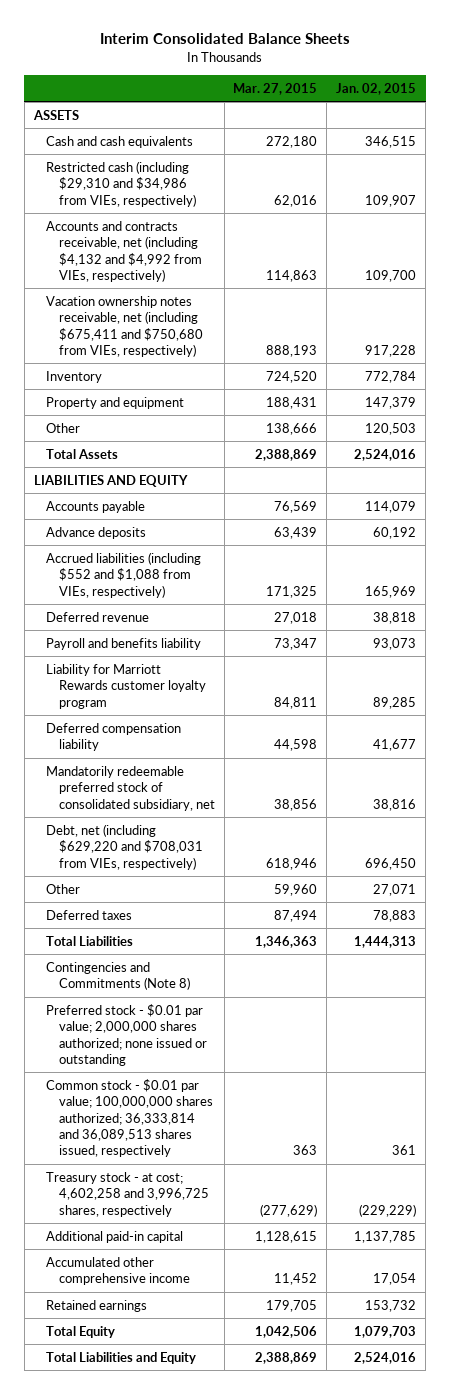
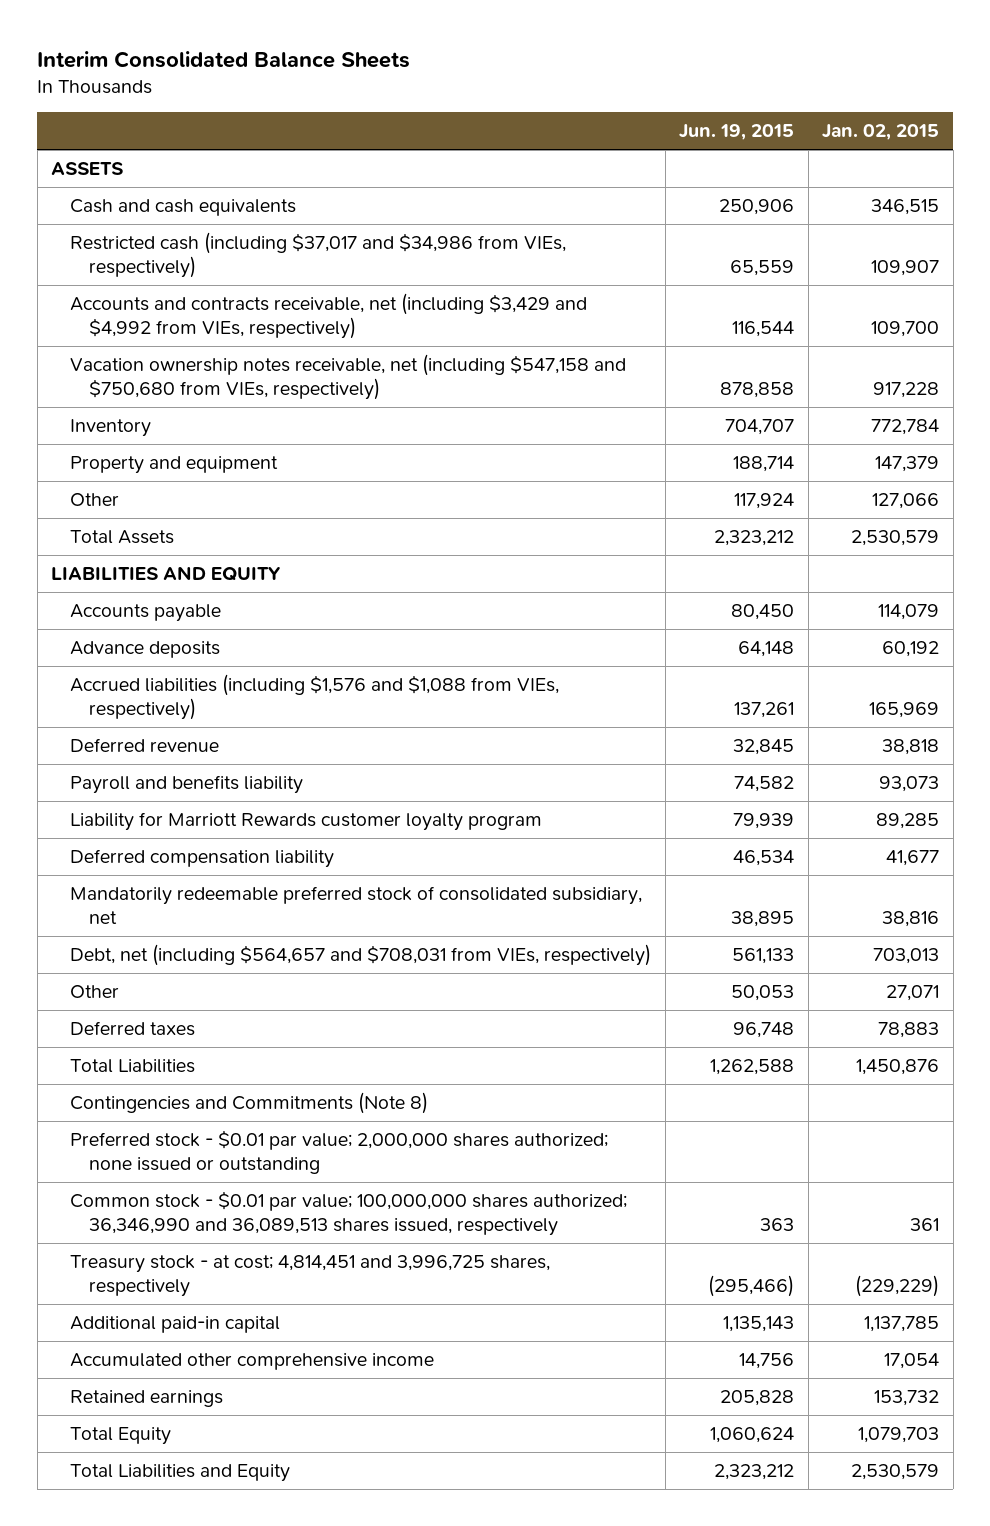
[233,82,318,95] Mar. 27, 2015 -> none
none -> [679,124,795,141] Jun. 19, 2015
[46,160,196,207] Restricted cash (including $29,310 and $34,986 from VIEs, respectively) -> [69,232,566,278] Restricted cash (including $37,017 and $34,986 from VIEs, respectively)
[46,220,202,282] Accounts and contracts receivable, net (including $4,132 and $4,992 from VIEs, respectively) -> [69,293,587,339] Accounts and contracts receivable, net (including $3,429 and $4,992 from VIEs, respectively)
[46,295,203,357] Vacation ownership notes receivable, net (including $675,411 and $750,680 from VIEs, respectively) -> [69,354,626,400] Vacation ownership notes receivable, net (including $547,158 and $750,680 from VIEs, respectively)
[365,422,417,435] 120,503 -> [872,493,940,510] 127,066
[354,448,417,461] 2,524,016 -> [851,530,940,547] 2,530,579
[46,551,202,598] Accrued liabilities (including $552 and $1,088 from VIEs, respectively) -> [69,674,559,720] Accrued liabilities (including $1,576 and $1,088 from VIEs, respectively)
[46,823,203,870] Debt, net (including $629,220 and $708,031 from VIEs, respectively) -> [69,944,651,967] Debt, net (including $564,657 and $708,031 from VIEs, respectively)
[365,857,417,870] 696,450 -> [873,948,940,965] 703,013
[354,935,417,948] 1,444,313 -> [856,1059,940,1076] 1,450,876
[46,1078,213,1158] Common stock - $0.01 par value; 100,000,000 shares authorized; 36,333,814 and 36,089,513 shares issued, respectively -> [69,1191,627,1236] Common stock - $0.01 par value; 100,000,000 shares authorized; 36,346,990 and 36,089,513 shares issued, respectively
[46,1171,209,1217] Treasury stock - at cost; 4,602,258 and 3,996,725 shares, respectively -> [69,1255,550,1297] Treasury stock - at cost; 4,814,451 and 3,996,725 shares, respectively
[354,1351,417,1364] 2,524,016 -> [851,1464,940,1481] 2,530,579

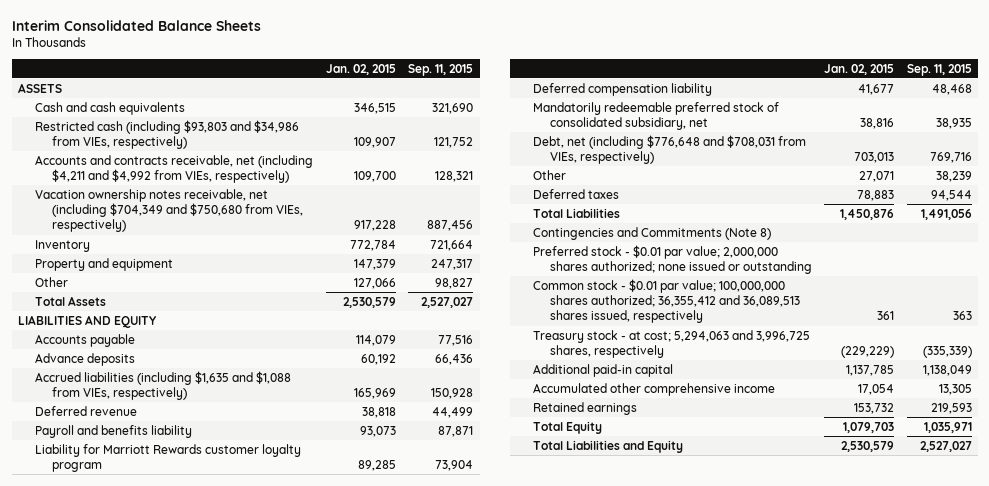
[679,124,795,141] Jun. 19, 2015 -> none
none -> [408,63,474,76] Sep. 11, 2015
[69,232,566,278] Restricted cash (including $37,017 and $34,986 from VIEs, respectively) -> [34,119,299,150] Restricted cash (including $93,803 and $34,986 from VIEs, respectively)
[69,293,587,339] Accounts and contracts receivable, net (including $3,429 and $4,992 from VIEs, respectively) -> [34,154,313,184] Accounts and contracts receivable, net (including $4,211 and $4,992 from VIEs, respectively)
[69,354,626,400] Vacation ownership notes receivable, net (including $547,158 and $750,680 from VIEs, respectively) -> [34,188,303,233] Vacation ownership notes receivable, net (including $704,349 and $750,680 from VIEs, respectively)
[69,674,559,720] Accrued liabilities (including $1,576 and $1,088 from VIEs, respectively) -> [34,370,291,401] Accrued liabilities (including $1,635 and $1,088 from VIEs, respectively)
[69,944,651,967] Debt, net (including $564,657 and $708,031 from VIEs, respectively) -> [533,134,807,165] Debt, net (including $776,648 and $708,031 from VIEs, respectively)
[69,1191,627,1236] Common stock - $0.01 par value; 100,000,000 shares authorized; 36,346,990 and 36,089,513 shares issued, respectively -> [533,278,801,324] Common stock - $0.01 par value; 100,000,000 shares authorized; 36,355,412 and 36,089,513 shares issued, respectively
[69,1255,550,1297] Treasury stock - at cost; 4,814,451 and 3,996,725 shares, respectively -> [533,329,811,359] Treasury stock - at cost; 5,294,063 and 3,996,725 shares, respectively

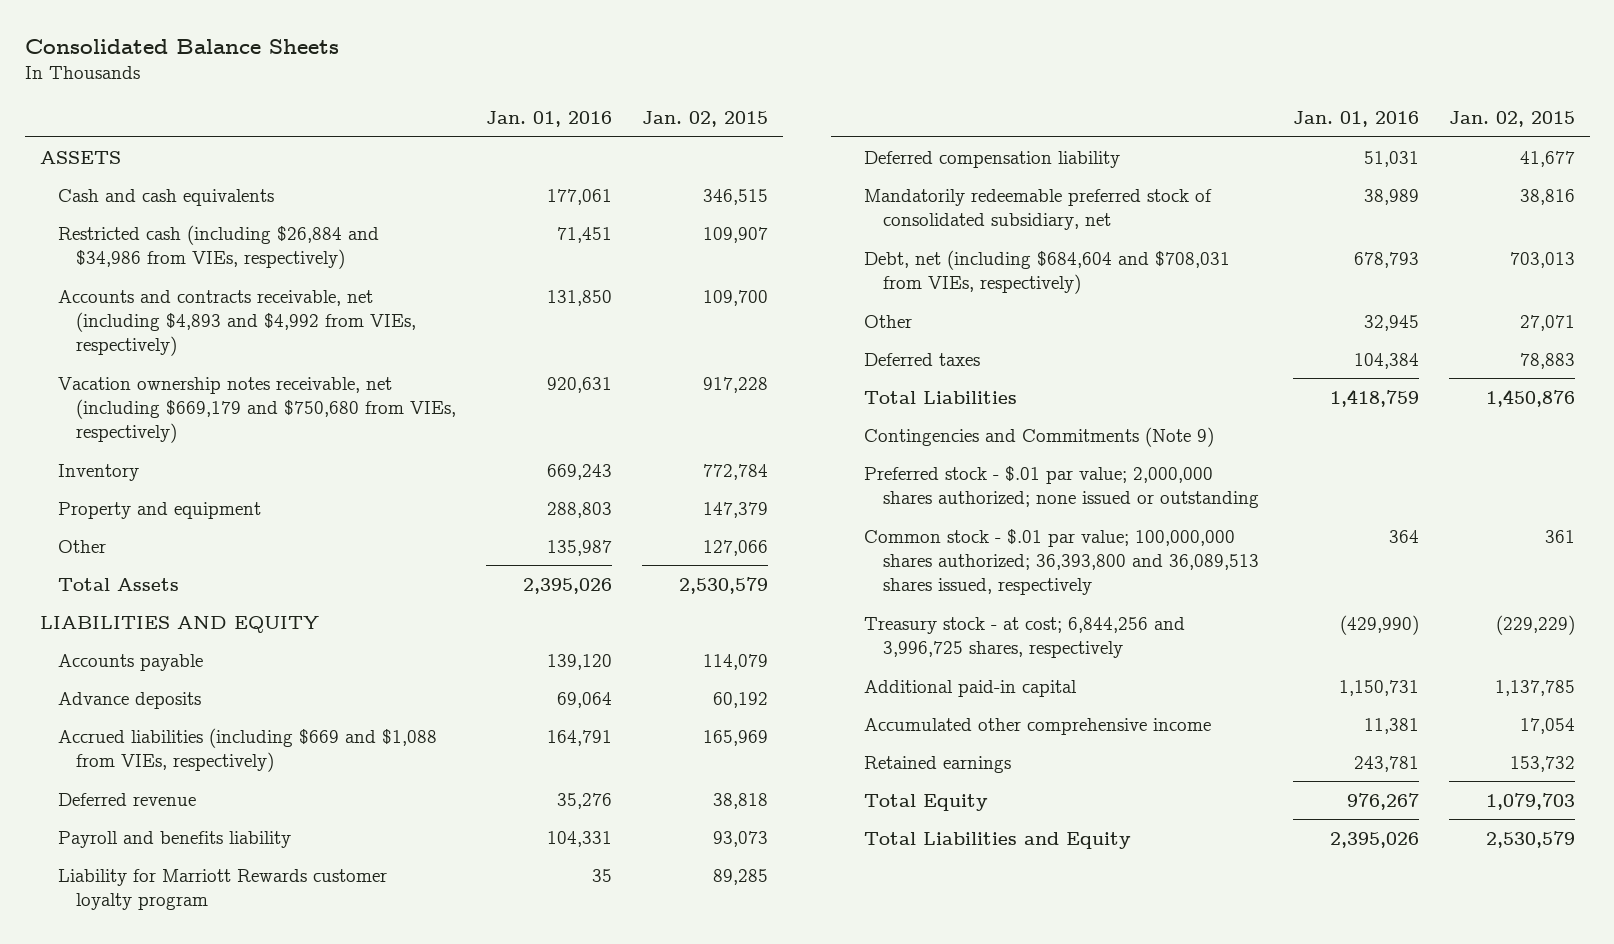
[11,19,261,31] Interim Consolidated Balance Sheets -> [24,38,339,54] Consolidated Balance Sheets
[408,63,474,76] Sep. 11, 2015 -> none
none -> [486,111,613,128] Jan. 01, 2016
[34,119,299,150] Restricted cash (including $93,803 and $34,986 from VIEs, respectively) -> [57,224,379,269] Restricted cash (including $26,884 and $34,986 from VIEs, respectively)
[34,154,313,184] Accounts and contracts receivable, net (including $4,211 and $4,992 from VIEs, respectively) -> [57,289,417,357] Accounts and contracts receivable, net (including $4,893 and $4,992 from VIEs, respectively)
[34,188,303,233] Vacation ownership notes receivable, net (including $704,349 and $750,680 from VIEs, respectively) -> [57,376,457,444] Vacation ownership notes receivable, net (including $669,179 and $750,680 from VIEs, respectively)
[34,370,291,401] Accrued liabilities (including $1,635 and $1,088 from VIEs, respectively) -> [57,727,437,772] Accrued liabilities (including $669 and $1,088 from VIEs, respectively)
[533,134,807,165] Debt, net (including $776,648 and $708,031 from VIEs, respectively) -> [864,249,1231,294] Debt, net (including $684,604 and $708,031 from VIEs, respectively)
[533,226,772,240] Contingencies and Commitments (Note 8) -> [864,426,1215,447] Contingencies and Commitments (Note 9)
[533,244,813,275] Preferred stock - $0.01 par value; 2,000,000 shares authorized; none issued or outstanding -> [864,465,1259,508] Preferred stock - $.01 par value; 2,000,000 shares authorized; none issued or outstanding
[533,278,801,324] Common stock - $0.01 par value; 100,000,000 shares authorized; 36,355,412 and 36,089,513 shares issued, respectively -> [864,528,1259,596] Common stock - $.01 par value; 100,000,000 shares authorized; 36,393,800 and 36,089,513 shares issued, respectively
[533,329,811,359] Treasury stock - at cost; 5,294,063 and 3,996,725 shares, respectively -> [864,616,1186,658] Treasury stock - at cost; 6,844,256 and 3,996,725 shares, respectively

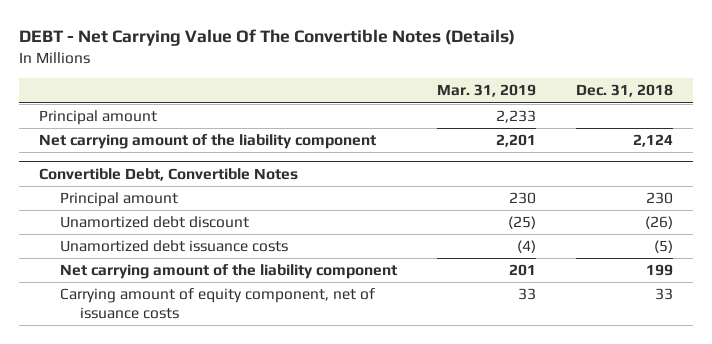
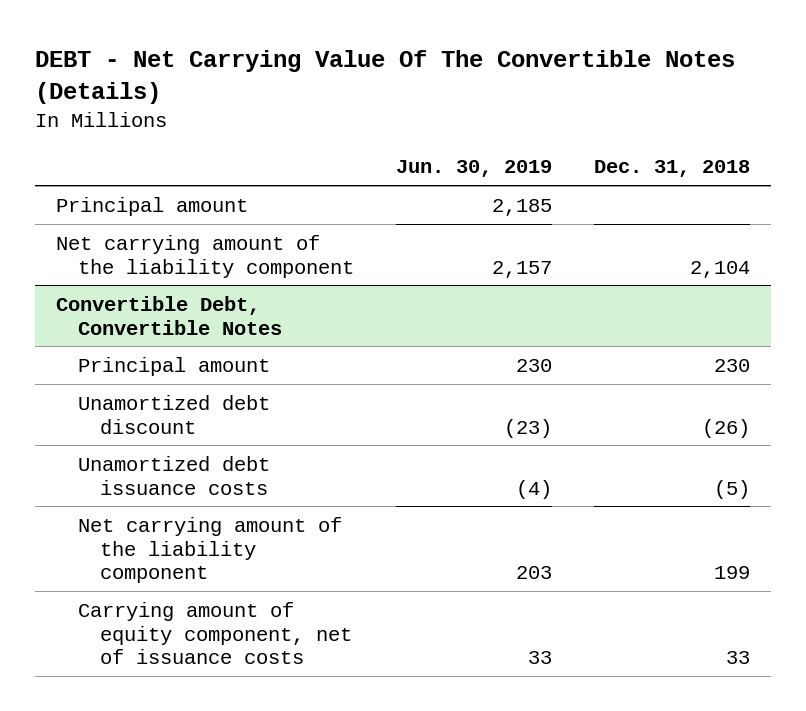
[436,84,536,98] Mar. 31, 2019 -> none
none -> [396,160,553,178] Jun. 30, 2019
[633,134,674,148] 2,124 -> [690,260,751,278] 2,104

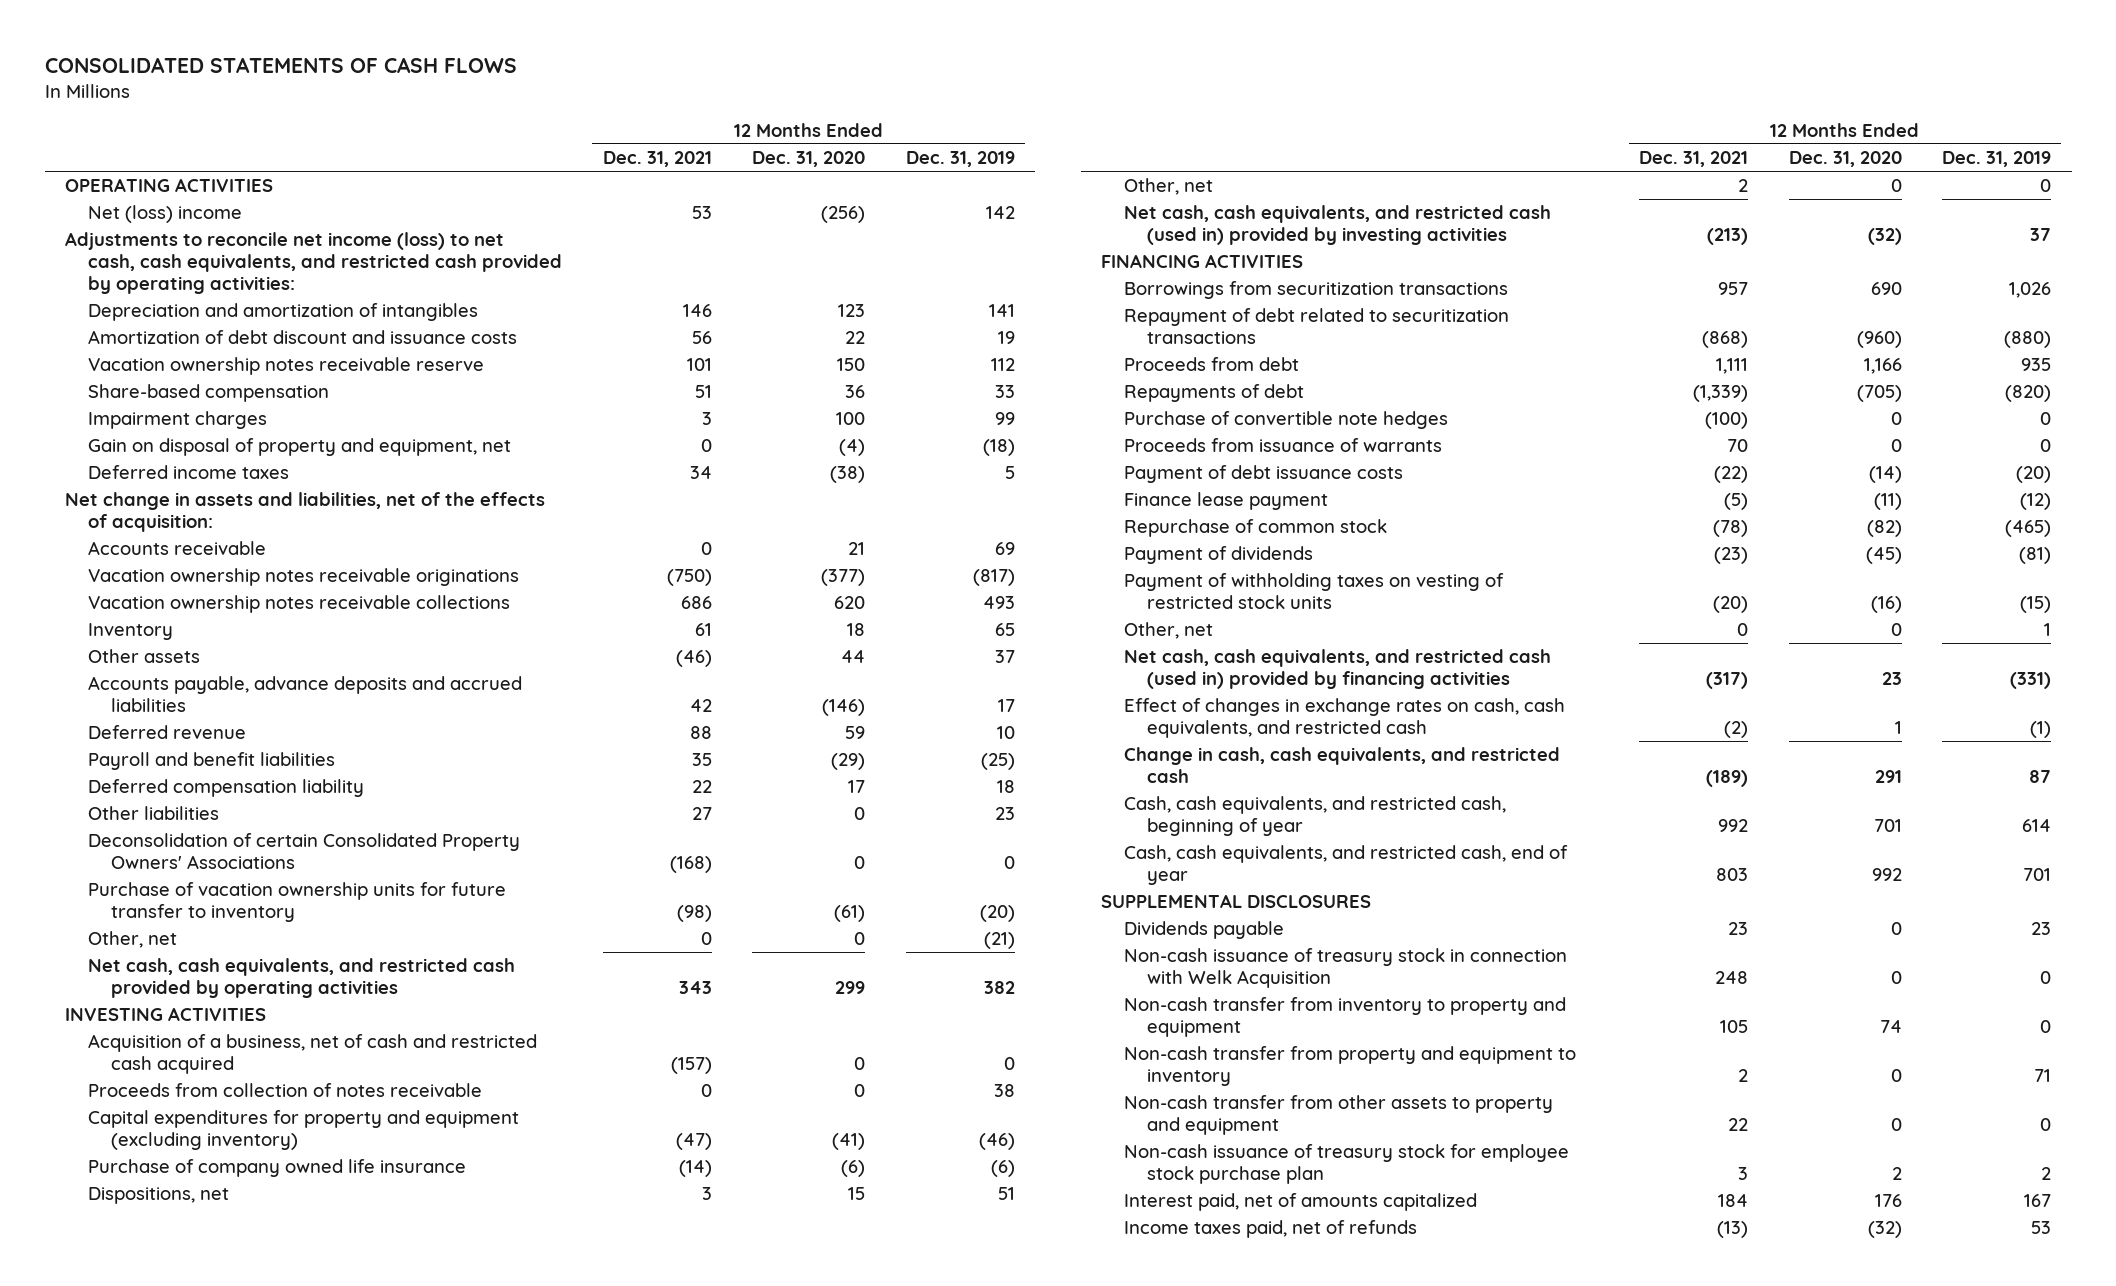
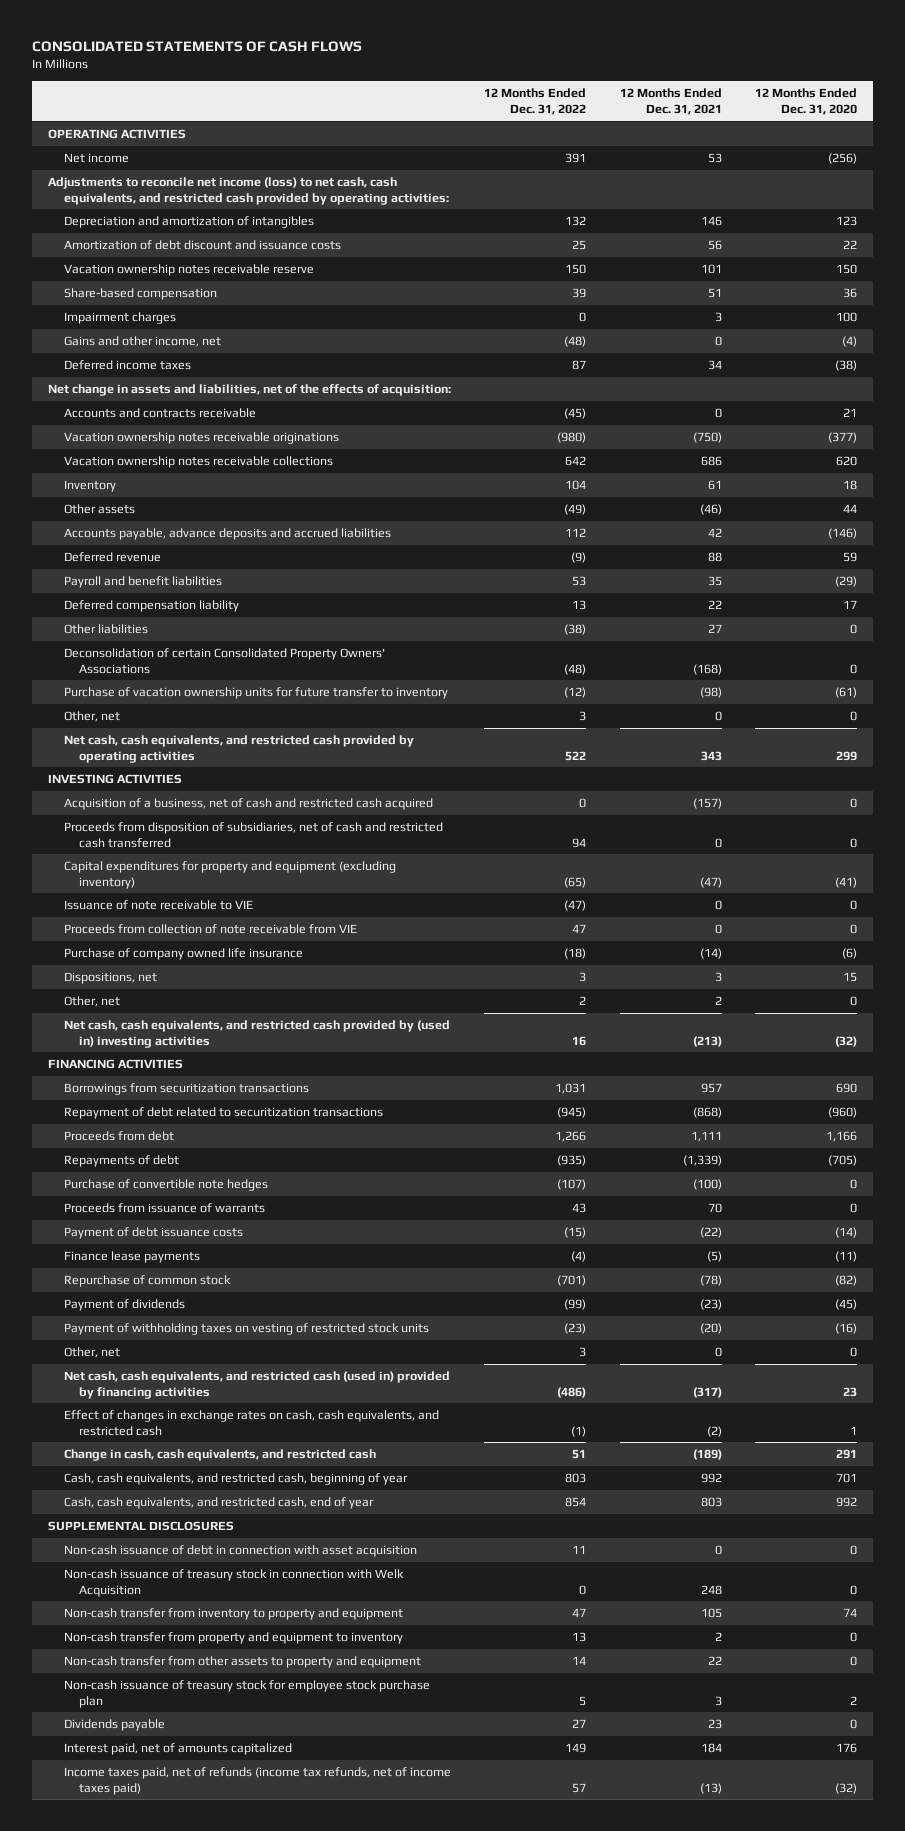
[905,150,1015,167] Dec. 31, 2019 -> none
none -> [484,87,587,115] 12 Months Ended Dec. 31, 2022
[87,205,242,224] Net (loss) income -> [63,152,129,163] Net income
[87,438,511,457] Gain on disposal of property and equipment, net -> none
none -> [63,335,221,347] Gains and other income, net
[87,541,266,556] Accounts receivable -> [63,407,256,418] Accounts and contracts receivable
[87,1083,482,1098] Proceeds from collection of notes receivable -> none
none -> [63,821,443,848] Proceeds from disposition of subsidiaries, net of cash and restricted cash transferred
none -> [63,899,253,910] Issuance of note receivable to VIE
none -> [63,923,357,934] Proceeds from collection of note receivable from VIE
[1124,205,1552,245] Net cash, cash equivalents, and restricted cash (used in) provided by investing activities -> [63,1019,450,1048] Net cash, cash equivalents, and restricted cash provided by (used in) investing activities
[1124,492,1329,511] Finance lease payment -> [63,1250,200,1263] Finance lease payments
none -> [63,1544,417,1557] Non-cash issuance of debt in connection with asset acquisition
[1124,921,1285,940] Dividends payable -> [63,1718,165,1731] Dividends payable
[1124,1220,1418,1239] Income taxes paid, net of refunds -> [63,1766,451,1795] Income taxes paid, net of refunds (income tax refunds, net of income taxes paid)

